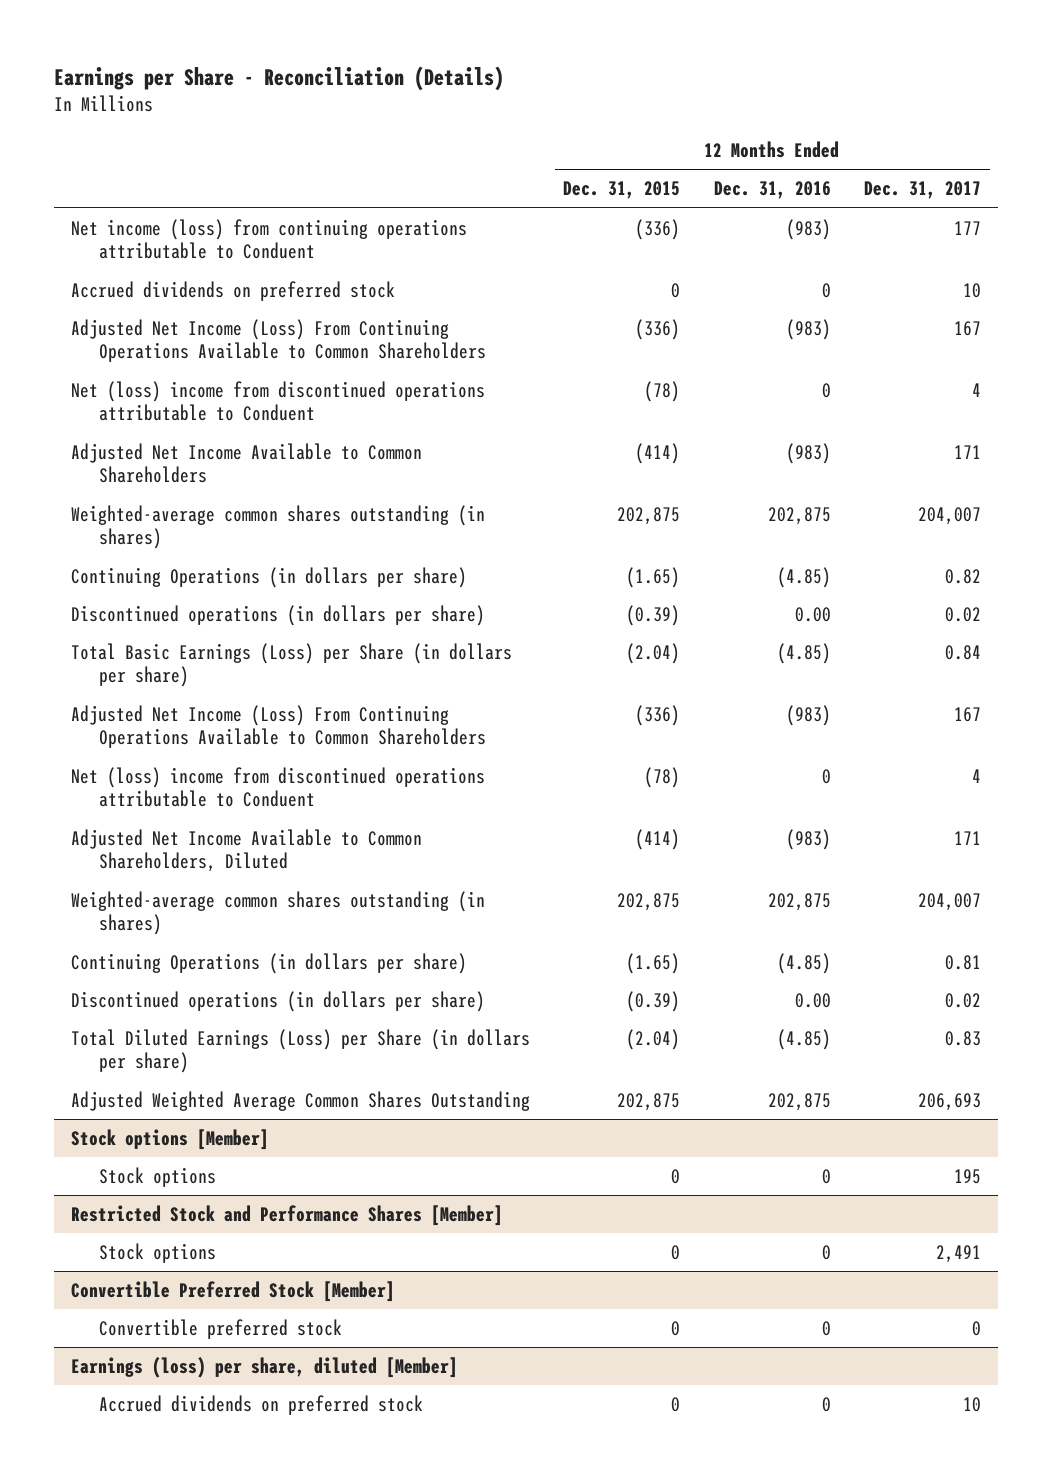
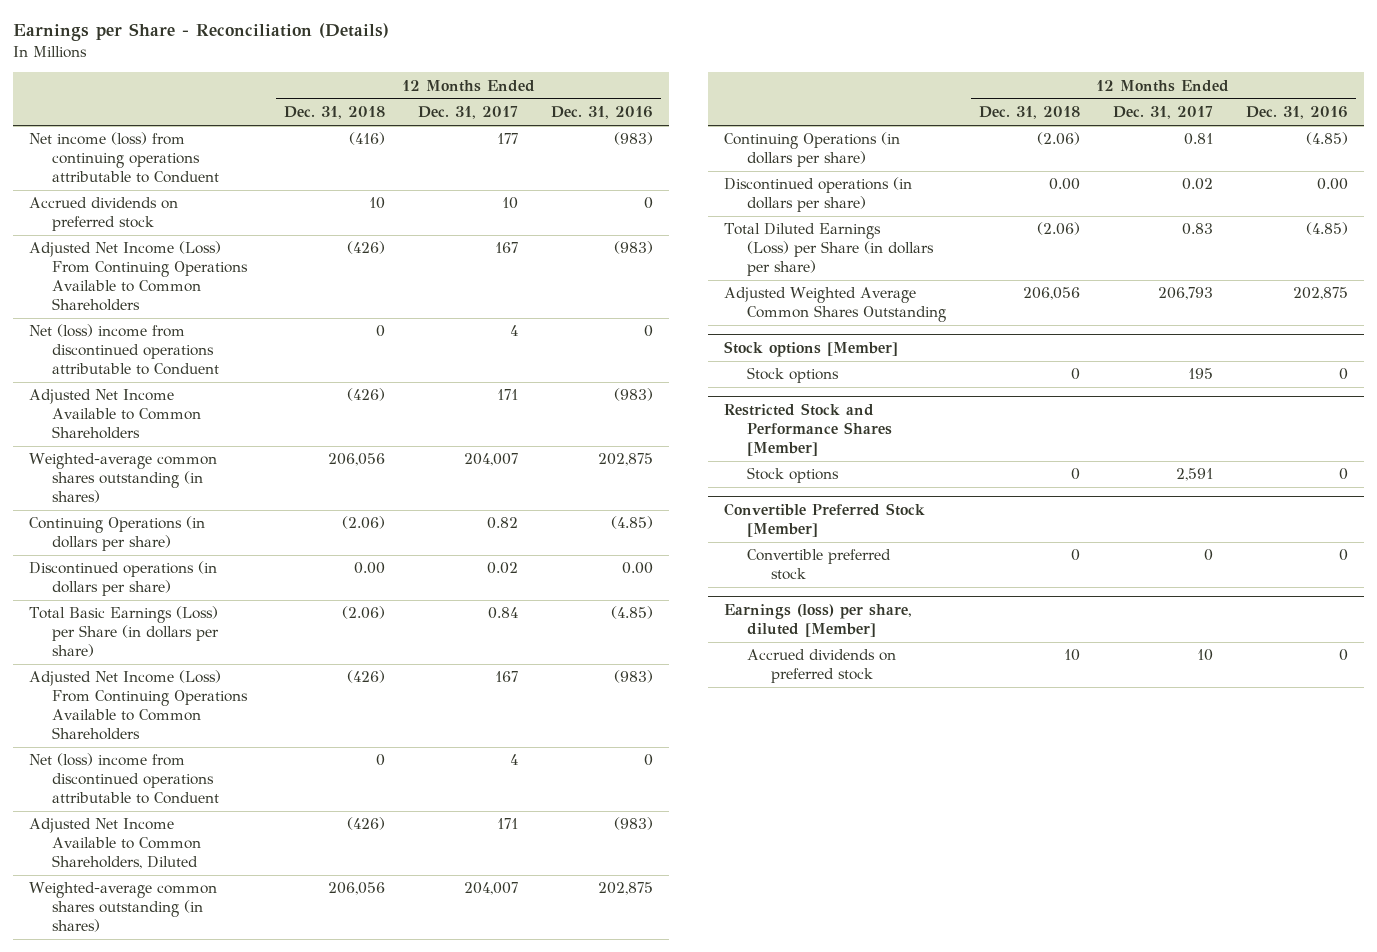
[563,181,681,200] Dec. 31, 2015 -> none
none -> [284,106,386,120] Dec. 31, 2018
[918,1093,982,1112] 206,693 -> [1157,287,1213,301] 206,793
[936,1245,982,1264] 2,491 -> [1175,468,1213,482] 2,591

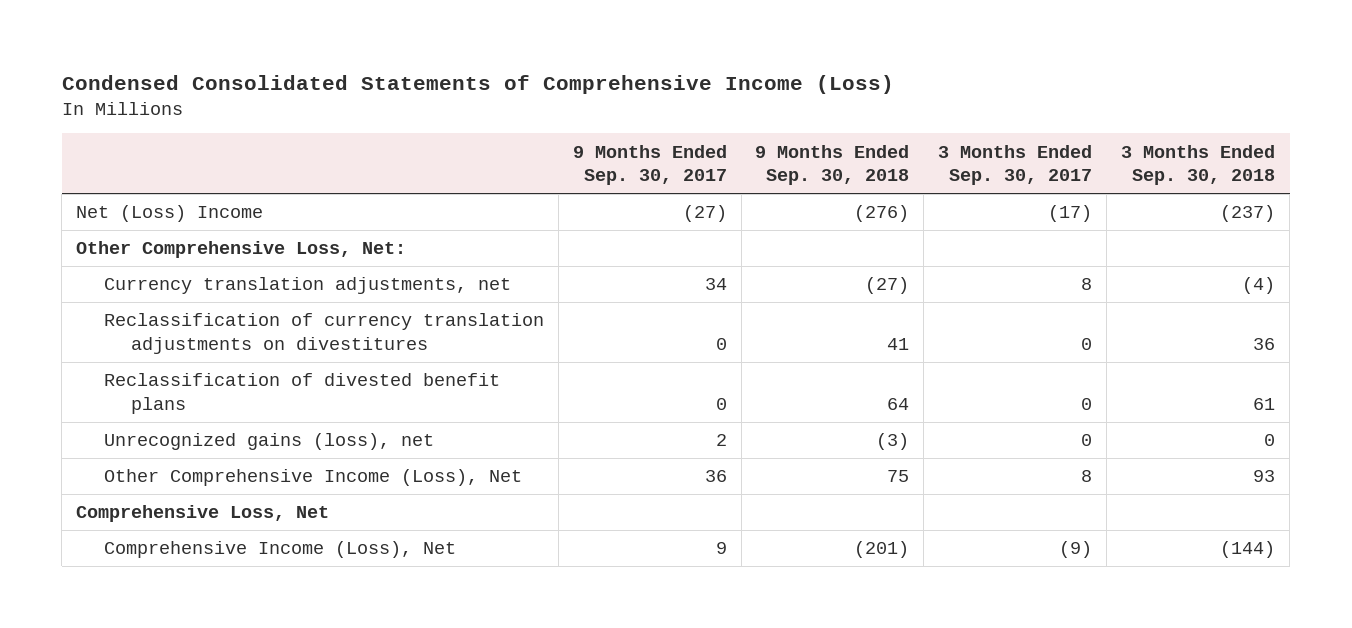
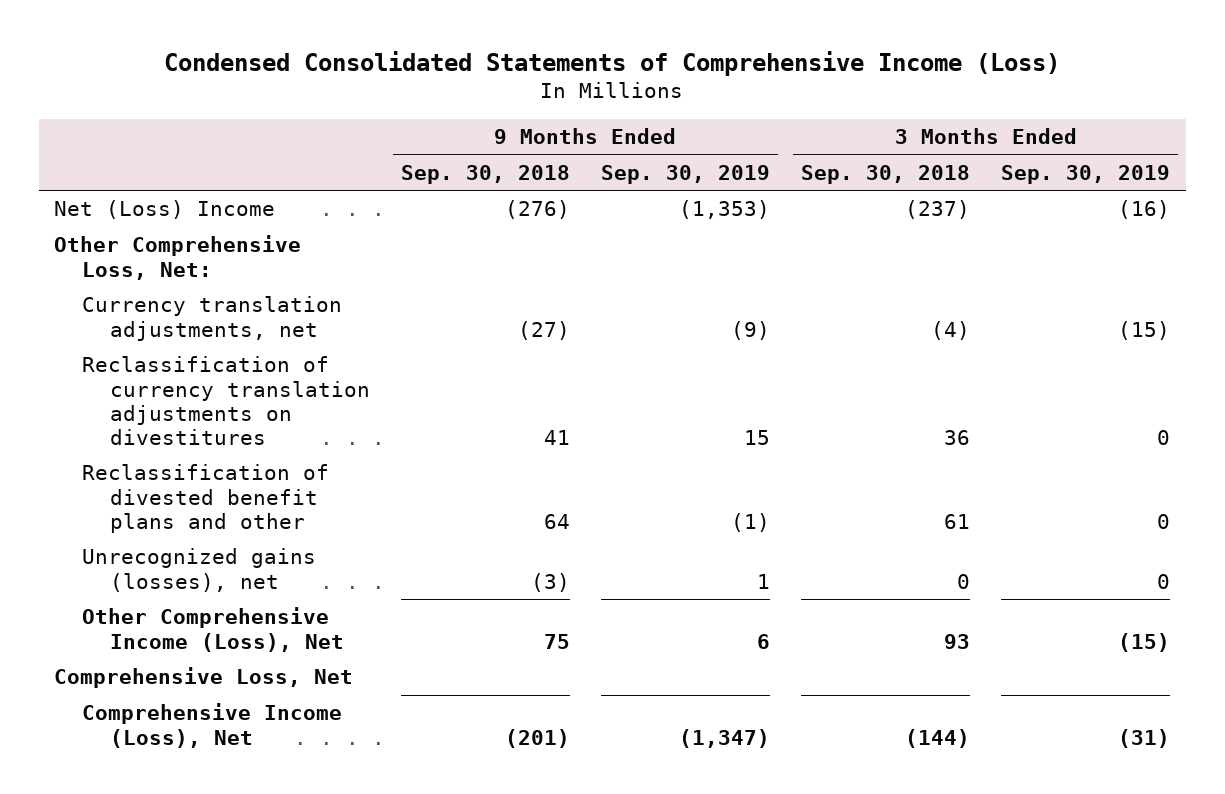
[572,144,727,185] 9 Months Ended Sep. 30, 2017 -> none
[938,144,1093,185] 3 Months Ended Sep. 30, 2017 -> none
none -> [601,164,771,184] Sep. 30, 2019
none -> [1001,164,1171,184] Sep. 30, 2019
[103,373,500,414] Reclassification of divested benefit plans -> [81,464,329,533] Reclassification of divested benefit plans and other
[103,433,434,451] Unrecognized gains (loss), net -> [81,548,316,592] Unrecognized gains (losses), net

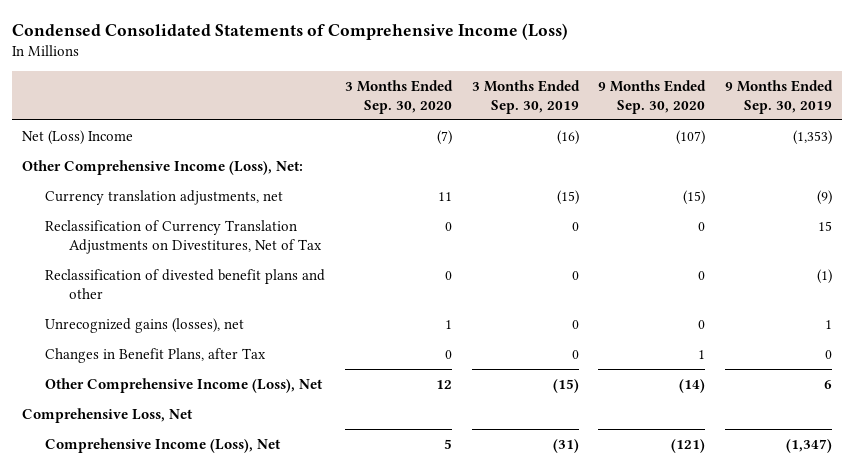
[400,164,570,184] Sep. 30, 2018 -> none
[801,164,971,184] Sep. 30, 2018 -> none
none -> [345,79,454,114] 3 Months Ended Sep. 30, 2020
none -> [598,79,707,114] 9 Months Ended Sep. 30, 2020
[54,235,302,280] Other Comprehensive Loss, Net: -> [21,159,303,175] Other Comprehensive Income (Loss), Net:
[81,356,370,445] Reclassification of currency translation adjustments on divestitures -> [45,219,322,254] Reclassification of Currency Translation Adjustments on Divestitures, Net of Tax
none -> [45,347,267,363] Changes in Benefit Plans, after Tax

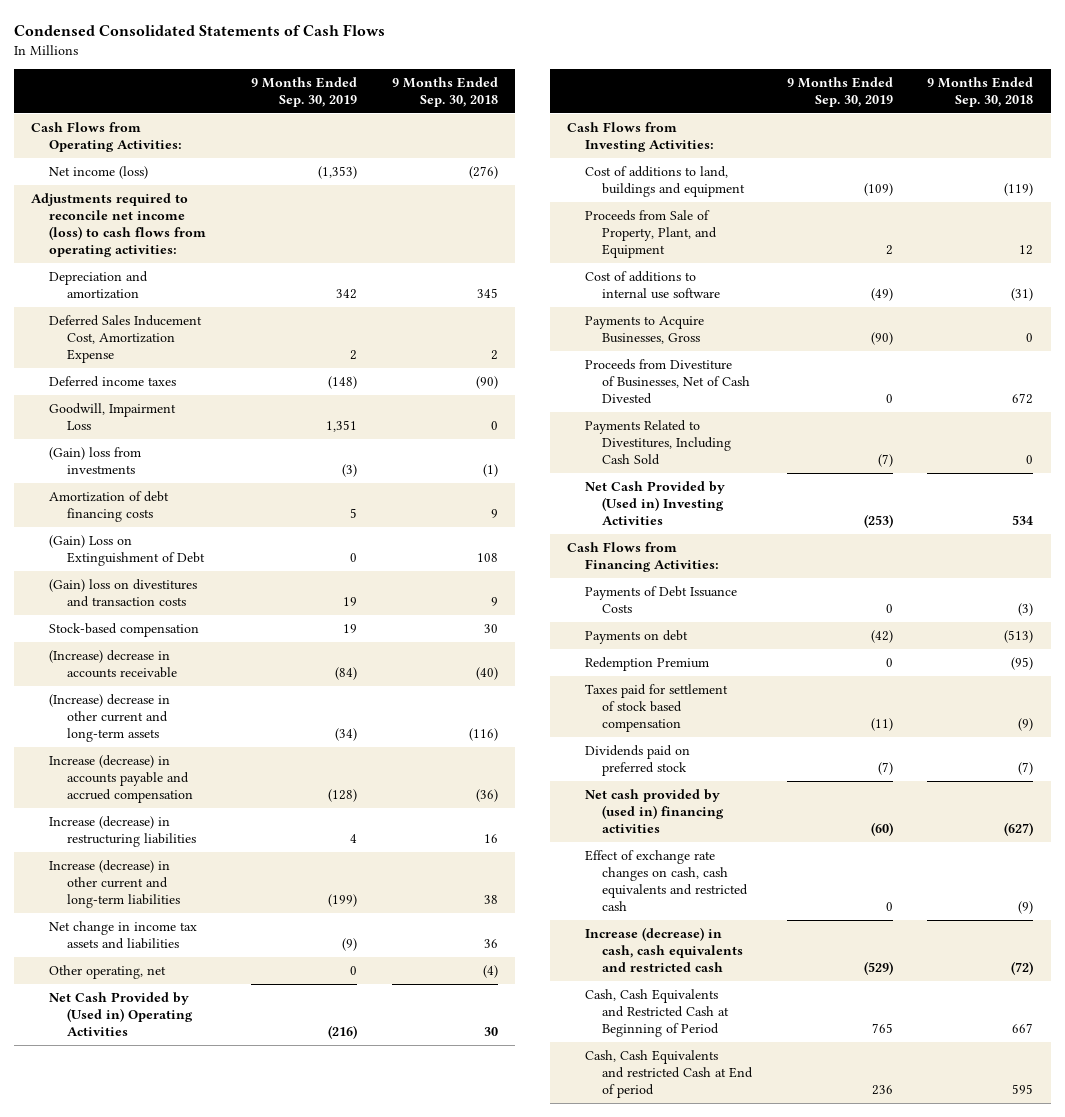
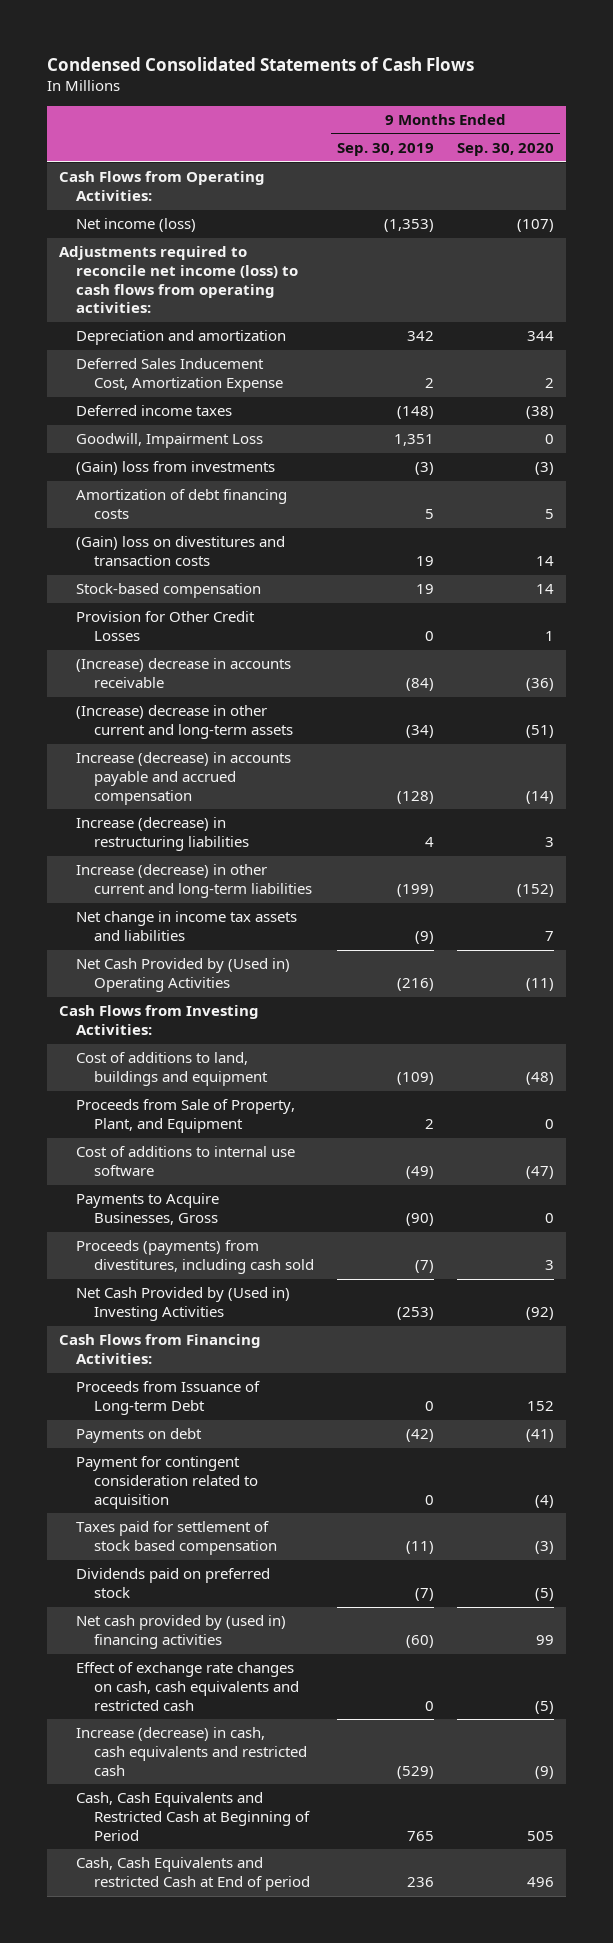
[391,76,498,107] 9 Months Ended Sep. 30, 2018 -> none
none -> [457,143,555,157] Sep. 30, 2020
[48,534,205,567] (Gain) Loss on Extinguishment of Debt -> none
none -> [76,611,256,642] Provision for Other Credit Losses
[48,964,166,979] Other operating, net -> none
[584,358,751,405] Proceeds from Divestiture of Businesses, Net of Cash Divested -> none
[584,419,732,466] Payments Related to Divestitures, Including Cash Sold -> [76,1240,314,1275] Proceeds (payments) from divestitures, including cash sold
[584,585,737,614] Payments of Debt Issuance Costs -> none
none -> [76,1381,261,1416] Proceeds from Issuance of Long-term Debt
[584,656,709,671] Redemption Premium -> none
none -> [76,1456,258,1509] Payment for contingent consideration related to acquisition

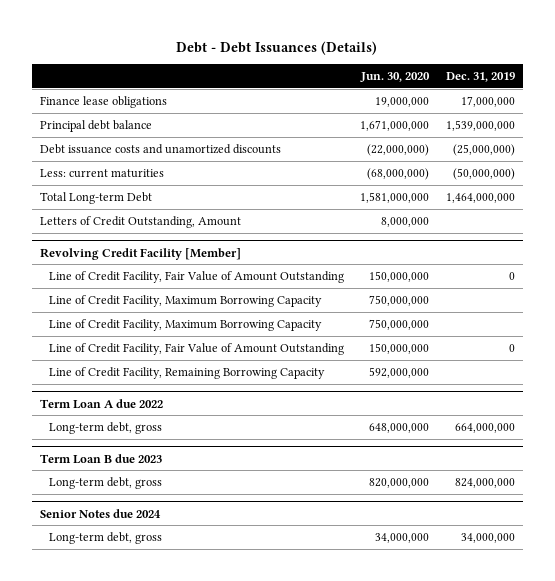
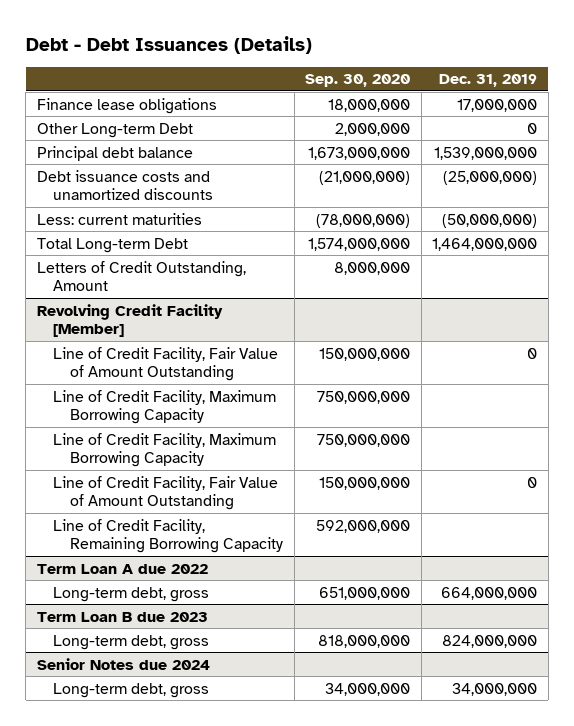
[360,72,431,83] Jun. 30, 2020 -> none
none -> [305,74,411,88] Sep. 30, 2020
none -> [36,122,193,138] Other Long-term Debt

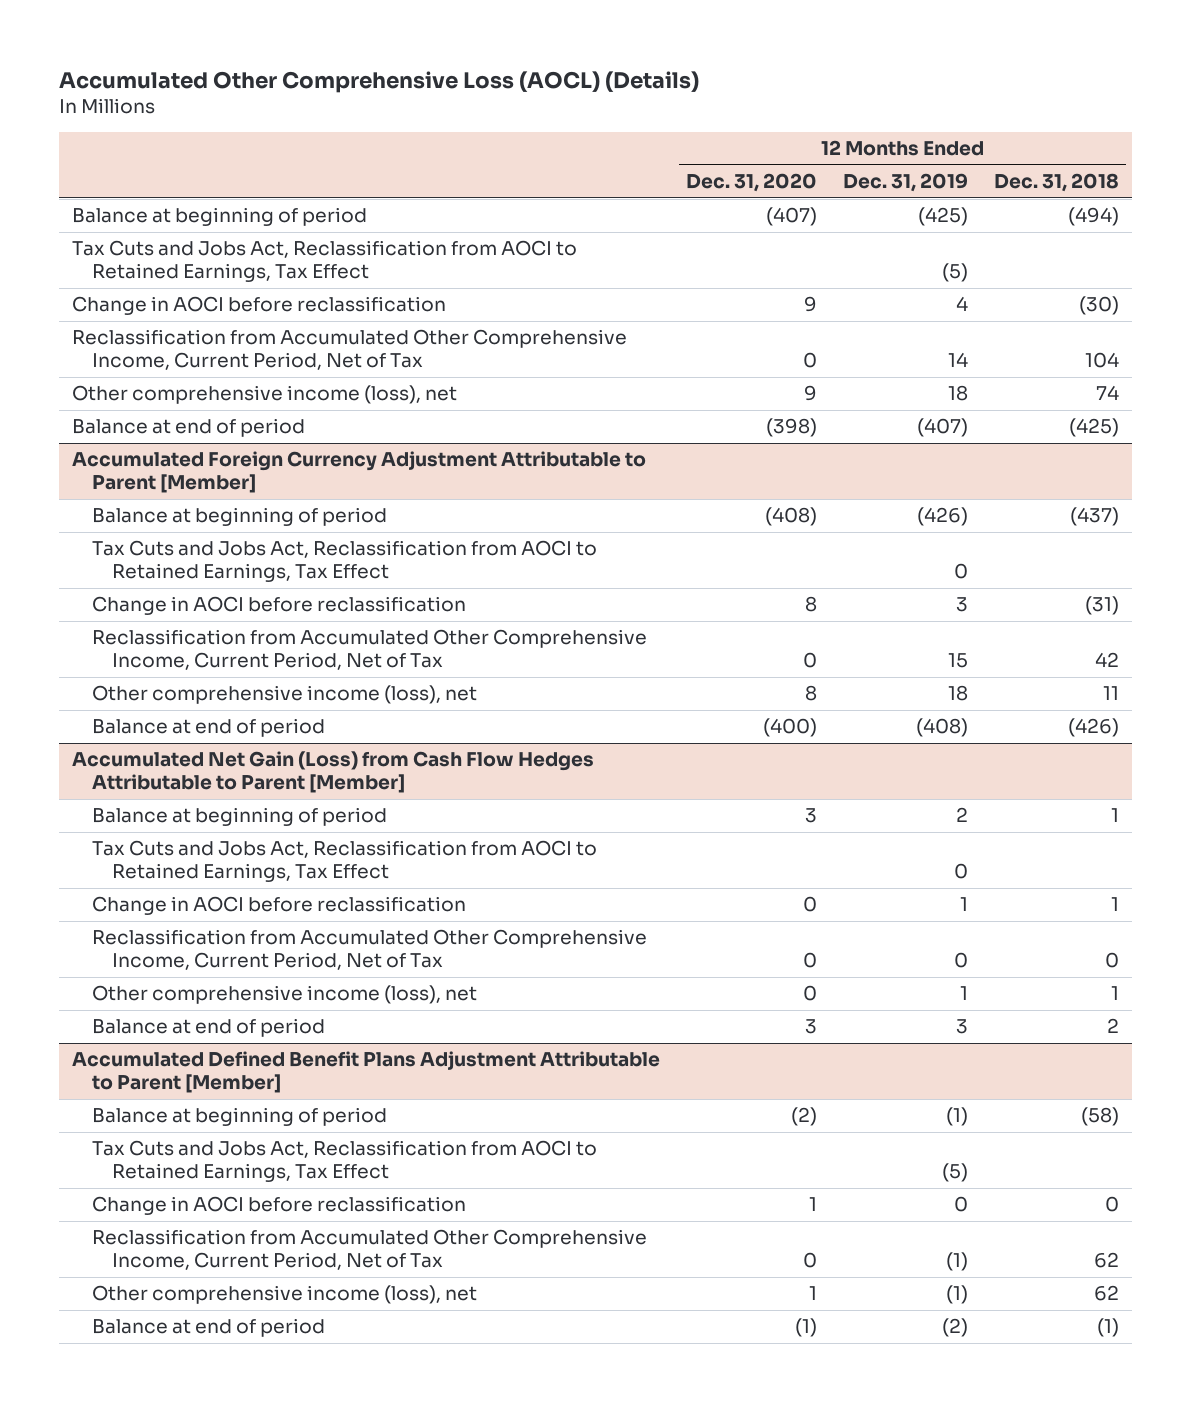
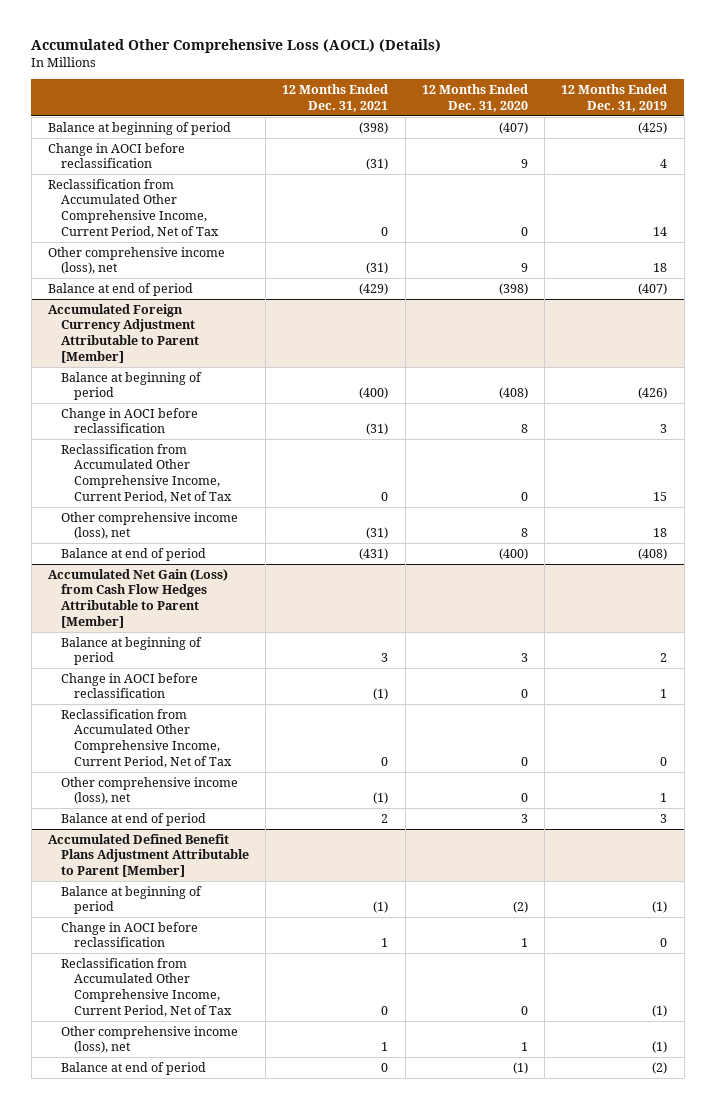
[994,173,1120,193] Dec. 31, 2018 -> none
none -> [282,83,389,112] 12 Months Ended Dec. 31, 2021
[71,240,577,283] Tax Cuts and Jobs Act, Reclassification from AOCI to Retained Earnings, Tax Effect -> none
[91,540,597,583] Tax Cuts and Jobs Act, Reclassification from AOCI to Retained Earnings, Tax Effect -> none
[91,840,597,883] Tax Cuts and Jobs Act, Reclassification from AOCI to Retained Earnings, Tax Effect -> none
[91,1140,597,1183] Tax Cuts and Jobs Act, Reclassification from AOCI to Retained Earnings, Tax Effect -> none

